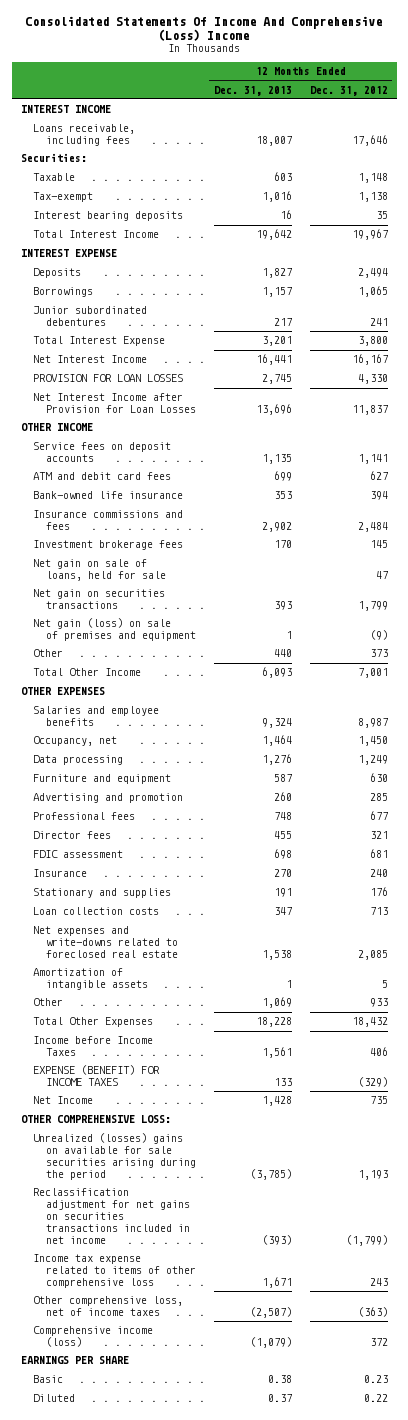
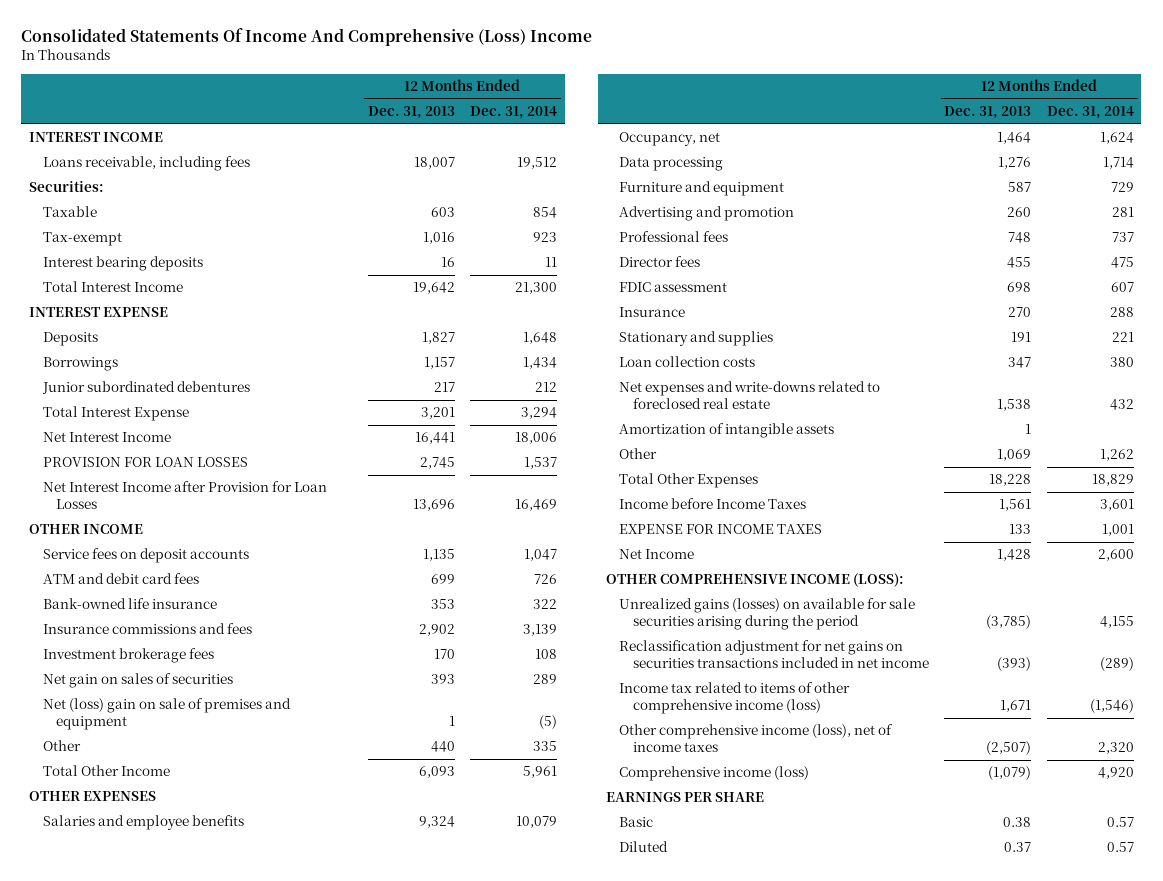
[309,85,388,96] Dec. 31, 2012 -> none
none -> [469,105,557,119] Dec. 31, 2014
[33,559,166,582] Net gain on sale of loans, held for sale -> none
[33,589,166,610] Net gain on securities transactions -> [42,673,233,689] Net gain on sales of securities
[33,618,196,642] Net gain (loss) on sale of premises and equipment -> [42,698,291,731] Net (loss) gain on sale of premises and equipment
[33,1065,161,1087] EXPENSE (BENEFIT) FOR INCOME TAXES -> [619,524,823,535] EXPENSE FOR INCOME TAXES
[20,1115,171,1124] OTHER COMPREHENSIVE LOSS: -> [605,573,904,588] OTHER COMPREHENSIVE INCOME (LOSS):
[33,1133,196,1180] Unrealized (losses) gains on available for sale securities arising during the period -> [619,598,916,631] Unrealized gains (losses) on available for sale securities arising during the period
[33,1254,196,1288] Income tax expense related to items of other comprehensive loss -> [619,682,851,715] Income tax related to items of other comprehensive income (loss)
[33,1296,184,1317] Other comprehensive loss, net of income taxes -> [619,724,894,753] Other comprehensive income (loss), net of income taxes

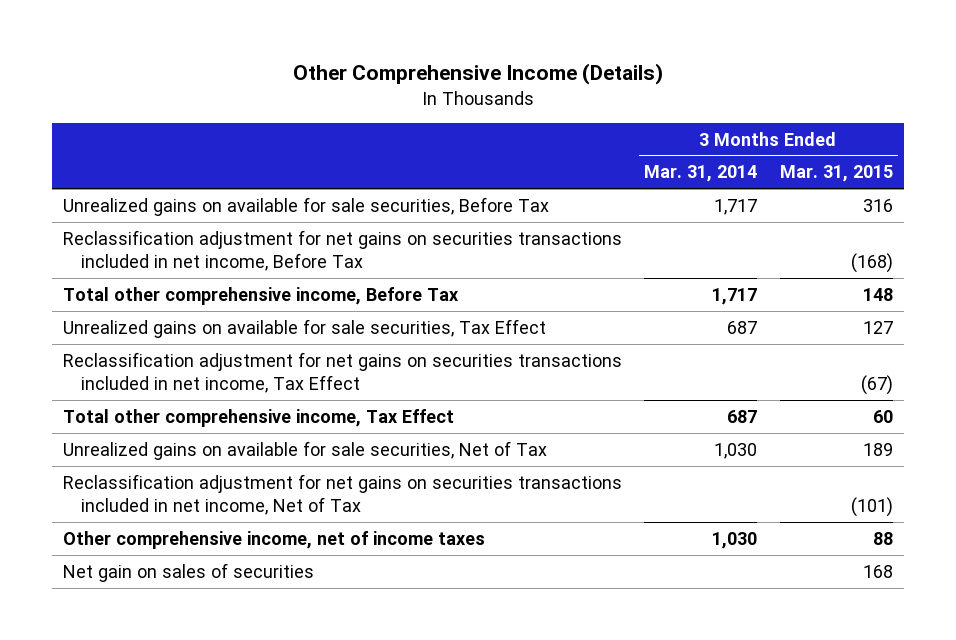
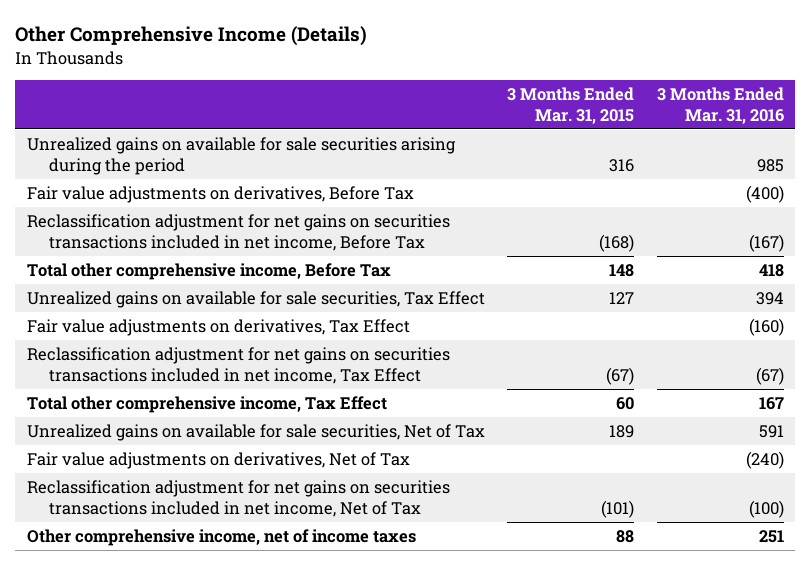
[644,165,758,183] Mar. 31, 2014 -> none
none -> [656,87,784,124] 3 Months Ended Mar. 31, 2016
[63,196,550,216] Unrealized gains on available for sale securities, Before Tax -> [26,137,456,175] Unrealized gains on available for sale securities arising during the period
none -> [26,186,414,204] Fair value adjustments on derivatives, Before Tax
none -> [26,319,410,337] Fair value adjustments on derivatives, Tax Effect
none -> [26,452,410,470] Fair value adjustments on derivatives, Net of Tax
[63,562,315,582] Net gain on sales of securities -> none

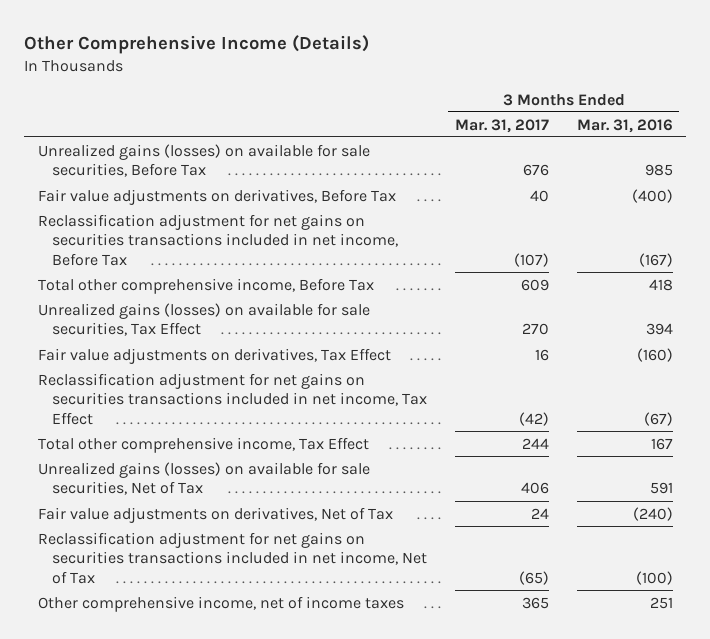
[507,87,635,124] 3 Months Ended Mar. 31, 2015 -> none
none -> [454,118,549,133] Mar. 31, 2017
[26,137,456,175] Unrealized gains on available for sale securities arising during the period -> [37,143,370,178] Unrealized gains (losses) on available for sale securities, Before Tax
[26,291,485,309] Unrealized gains on available for sale securities, Tax Effect -> [37,302,370,337] Unrealized gains (losses) on available for sale securities, Tax Effect
[26,424,485,442] Unrealized gains on available for sale securities, Net of Tax -> [37,461,370,496] Unrealized gains (losses) on available for sale securities, Net of Tax

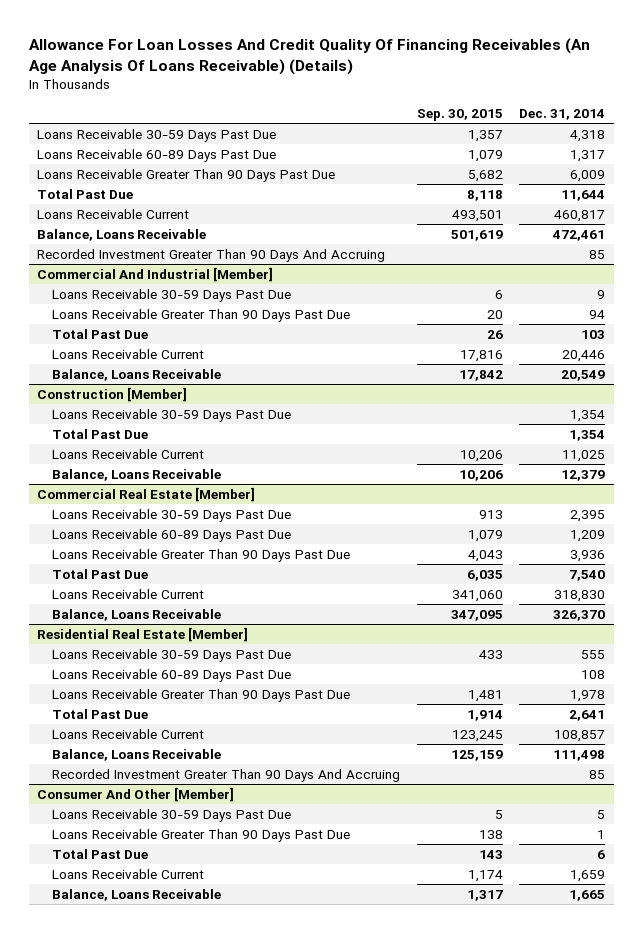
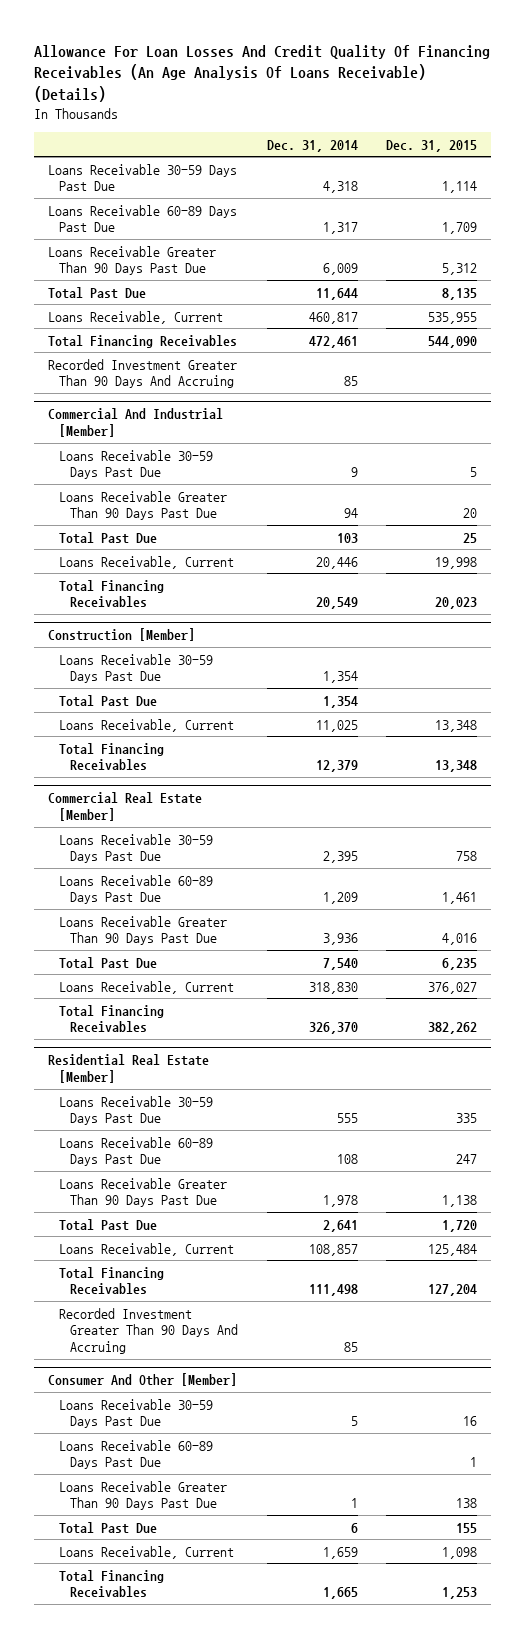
[416,109,503,122] Sep. 30, 2015 -> none
none -> [386,139,478,152] Dec. 31, 2015
[36,209,189,220] Loans Receivable Current -> [48,310,224,324] Loans Receivable, Current
[36,229,206,242] Balance, Loans Receivable -> [48,334,238,348] Total Financing Receivables
[52,349,205,360] Loans Receivable Current -> [59,555,235,569] Loans Receivable, Current
[52,369,222,382] Balance, Loans Receivable -> [59,579,165,608] Total Financing Receivables
[52,449,205,460] Loans Receivable Current -> [59,718,235,732] Loans Receivable, Current
[52,469,222,482] Balance, Loans Receivable -> [59,742,165,771] Total Financing Receivables
[52,589,205,600] Loans Receivable Current -> [59,980,235,994] Loans Receivable, Current
[52,609,222,622] Balance, Loans Receivable -> [59,1004,165,1033] Total Financing Receivables
[52,729,205,740] Loans Receivable Current -> [59,1242,235,1256] Loans Receivable, Current
[52,749,222,762] Balance, Loans Receivable -> [59,1266,165,1295] Total Financing Receivables
none -> [59,1439,214,1470] Loans Receivable 60-89 Days Past Due
[52,869,205,880] Loans Receivable Current -> [59,1545,235,1559] Loans Receivable, Current
[52,889,222,902] Balance, Loans Receivable -> [59,1569,165,1598] Total Financing Receivables

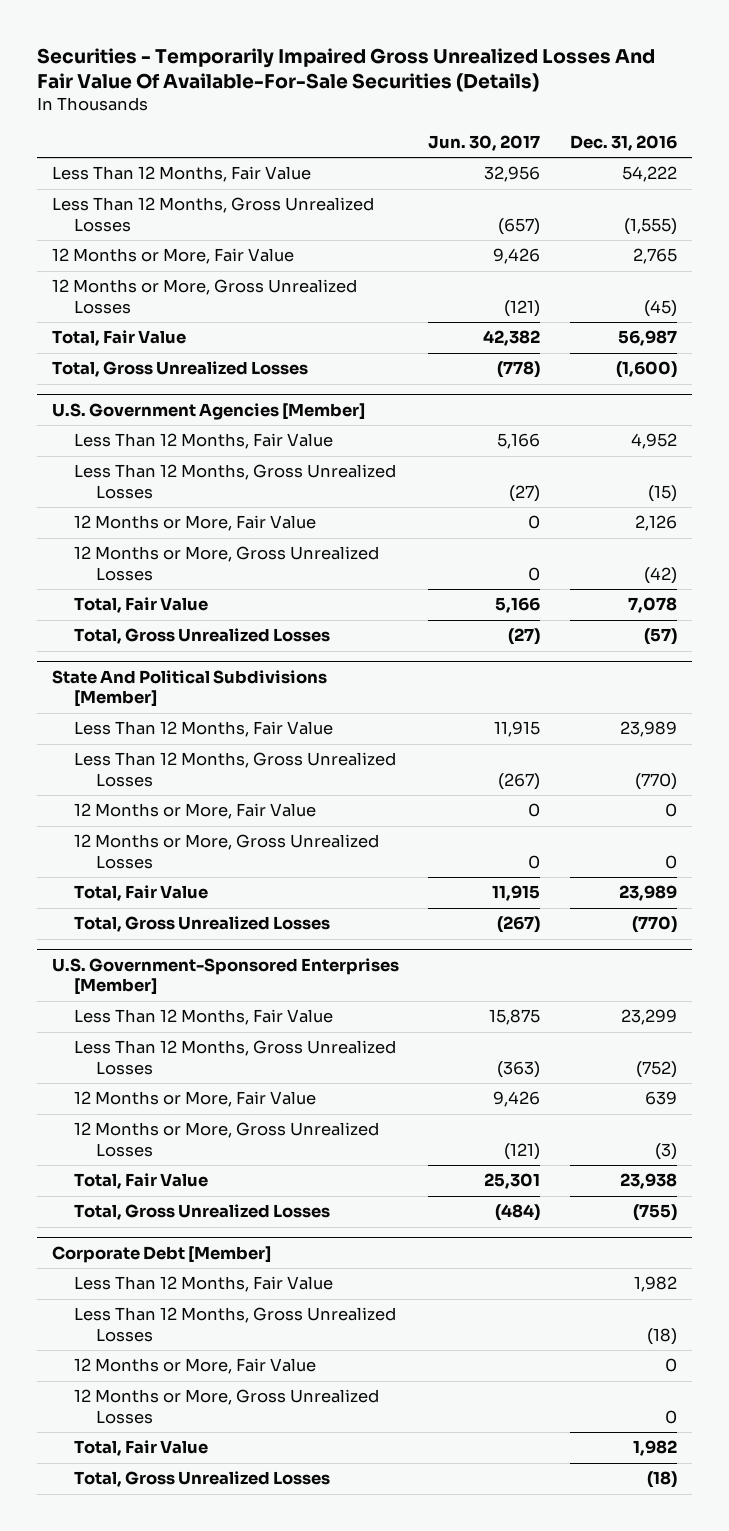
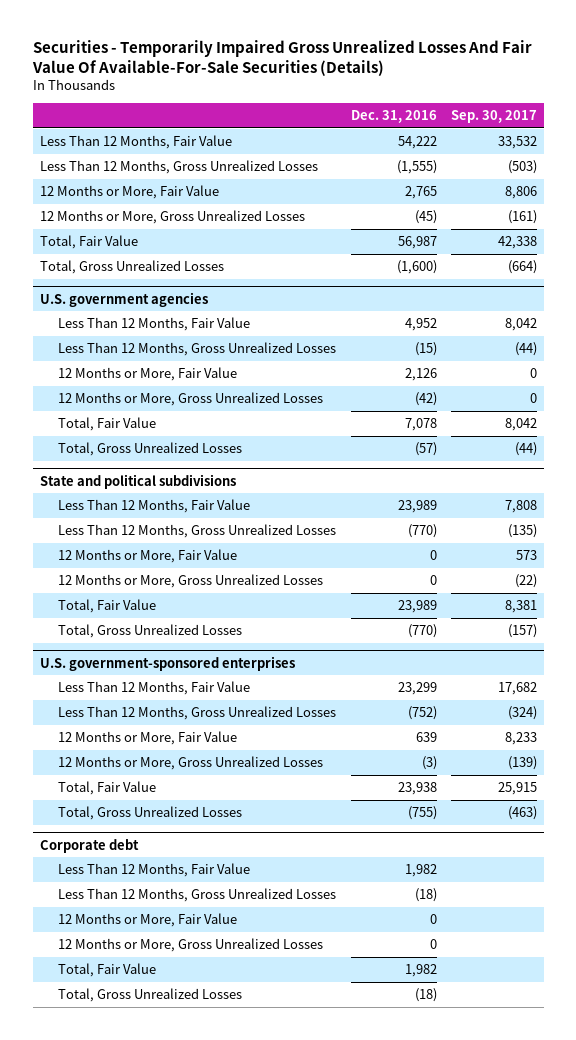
[428,134,541,151] Jun. 30, 2017 -> none
none -> [450,109,537,123] Sep. 30, 2017
[51,402,365,420] U.S. Government Agencies [Member] -> [39,291,208,307] U.S. government agencies
[51,669,327,708] State And Political Subdivisions [Member] -> [39,473,236,489] State and political subdivisions
[51,957,399,996] U.S. Government-Sponsored Enterprises [Member] -> [39,655,295,671] U.S. government-sponsored enterprises
[51,1245,271,1263] Corporate Debt [Member] -> [39,838,139,853] Corporate debt

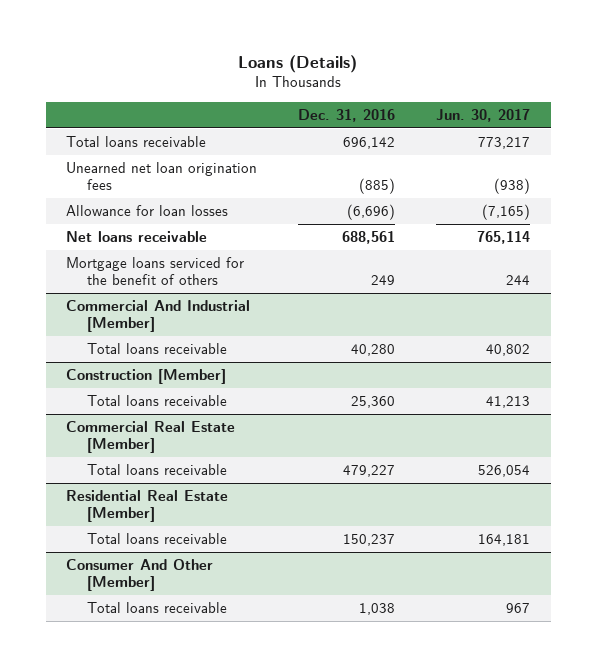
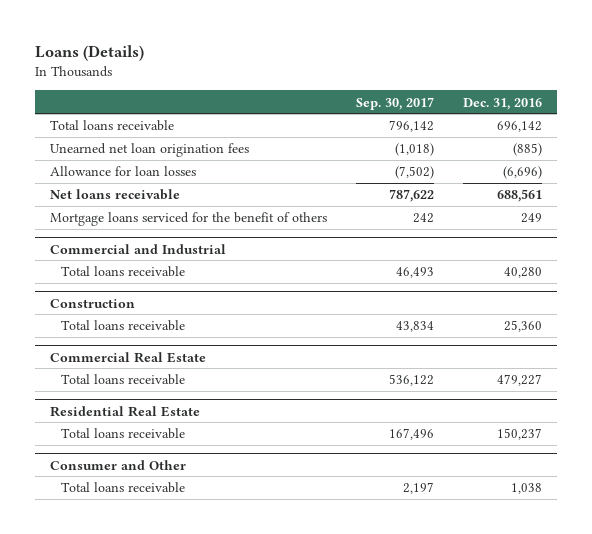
[436,108,531,122] Jun. 30, 2017 -> none
none -> [356,96,435,110] Sep. 30, 2017
[66,300,251,333] Commercial And Industrial [Member] -> [49,243,226,254] Commercial and Industrial
[66,369,227,385] Construction [Member] -> [49,298,135,308] Construction
[66,421,236,454] Commercial Real Estate [Member] -> [49,351,206,363] Commercial Real Estate
[66,490,229,523] Residential Real Estate [Member] -> [49,405,200,417] Residential Real Estate
[66,559,214,592] Consumer And Other [Member] -> [49,459,186,470] Consumer and Other

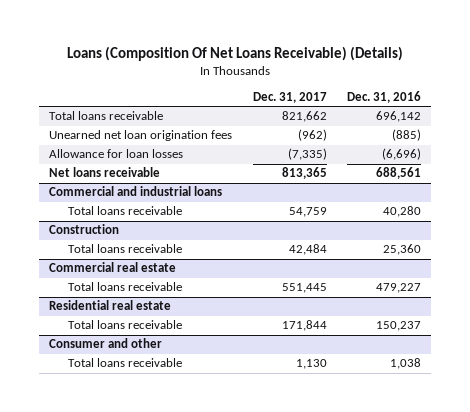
[35,45,145,62] Loans (Details) -> [67,46,404,62] Loans (Composition Of Net Loans Receivable) (Details)
[356,96,435,110] Sep. 30, 2017 -> none
none -> [252,91,327,103] Dec. 31, 2017
[49,212,327,227] Mortgage loans serviced for the benefit of others -> none
[49,243,226,254] Commercial and Industrial -> [49,186,223,197] Commercial and industrial loans
[49,351,206,363] Commercial Real Estate -> [49,262,177,273] Commercial real estate
[49,405,200,417] Residential Real Estate -> [49,300,172,311] Residential real estate
[49,459,186,470] Consumer and Other -> [49,338,163,349] Consumer and other

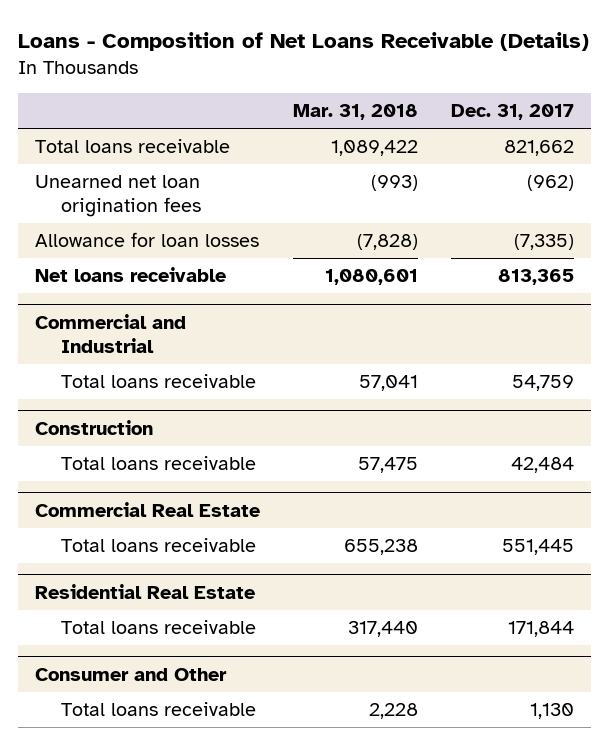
[67,46,404,62] Loans (Composition Of Net Loans Receivable) (Details) -> [17,31,589,51] Loans - Composition of Net Loans Receivable (Details)
[346,90,421,103] Dec. 31, 2016 -> none
none -> [292,104,418,121] Mar. 31, 2018
[49,186,223,197] Commercial and industrial loans -> [34,314,186,353] Commercial and Industrial
[49,262,177,273] Commercial real estate -> [34,502,260,518] Commercial Real Estate
[49,300,172,311] Residential real estate -> [34,584,255,600] Residential Real Estate
[49,338,163,349] Consumer and other -> [34,668,227,682] Consumer and Other

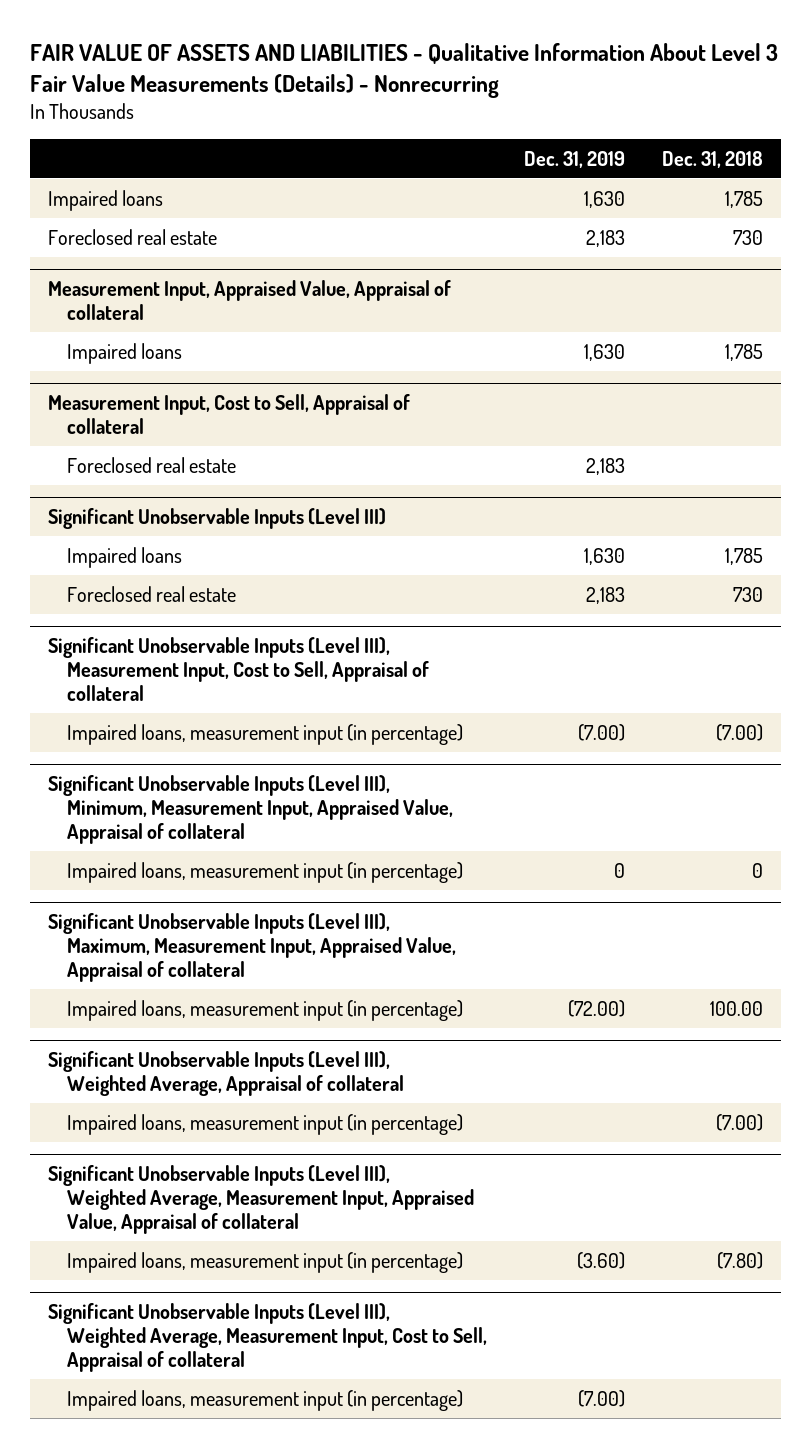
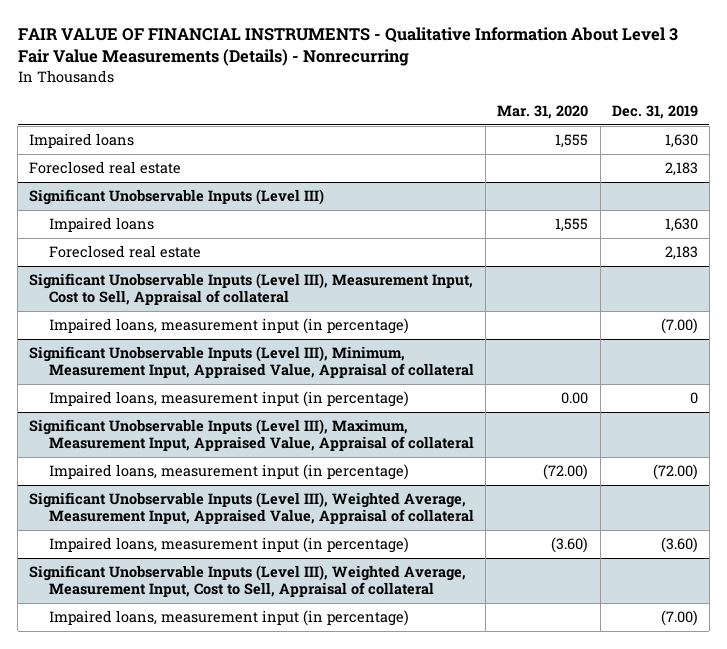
[29,42,778,98] FAIR VALUE OF ASSETS AND LIABILITIES - Qualitative Information About Level 3 Fair Value Measurements (Details) - Nonrecurring -> [17,26,678,67] FAIR VALUE OF FINANCIAL INSTRUMENTS - Qualitative Information About Level 3 Fair Value Measurements (Details) - Nonrecurring
[661,150,763,168] Dec. 31, 2018 -> none
none -> [497,104,589,119] Mar. 31, 2020
[47,279,451,321] Measurement Input, Appraised Value, Appraisal of collateral -> none
[67,342,183,364] Impaired loans -> none
[47,393,410,435] Measurement Input, Cost to Sell, Appraisal of collateral -> none
[67,456,237,473] Foreclosed real estate -> none
[47,1050,405,1097] Significant Unobservable Inputs (Level III), Weighted Average, Appraisal of collateral -> none
[67,1113,464,1135] Impaired loans, measurement input (in percentage) -> none

